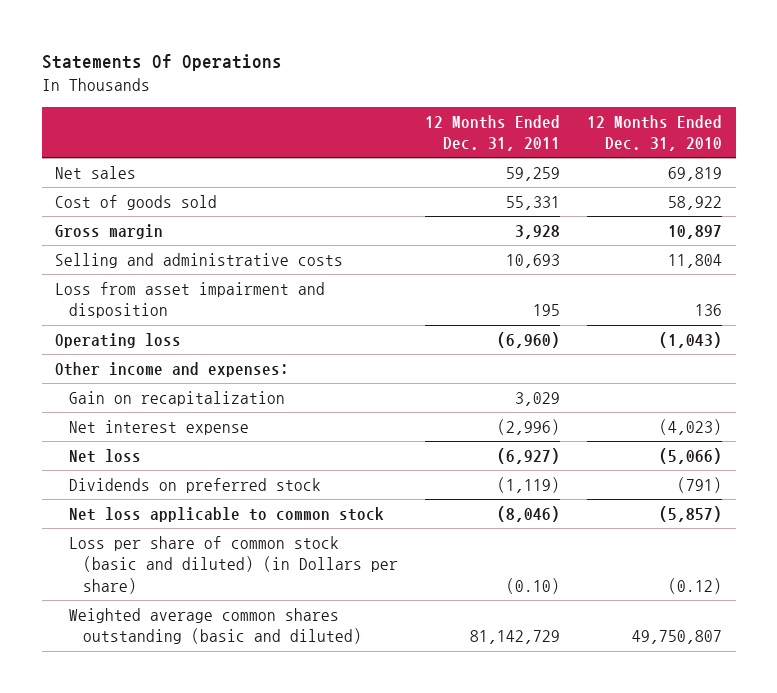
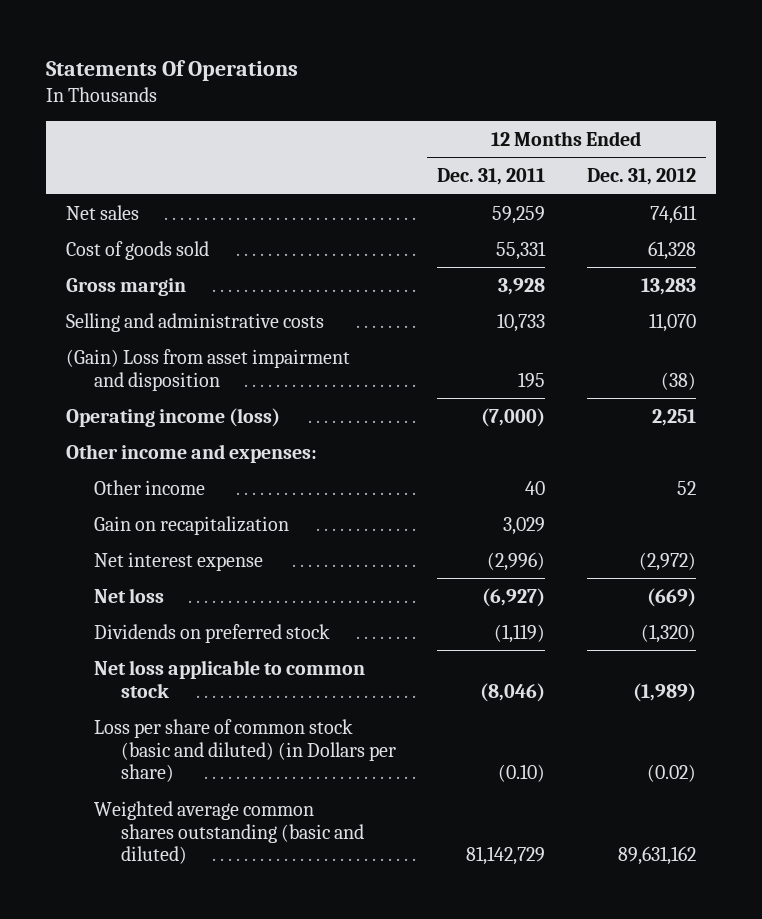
[587,114,723,151] 12 Months Ended Dec. 31, 2010 -> none
none -> [586,168,696,186] Dec. 31, 2012
[505,254,560,269] 10,693 -> [497,312,546,332] 10,733
[55,282,326,319] Loss from asset impairment and disposition -> [66,348,351,391] (Gain) Loss from asset impairment and disposition
[55,333,182,349] Operating loss -> [66,407,281,427] Operating income (loss)
[496,332,560,349] (6,960) -> [481,407,546,427] (7,000)
none -> [93,479,205,495] Other income

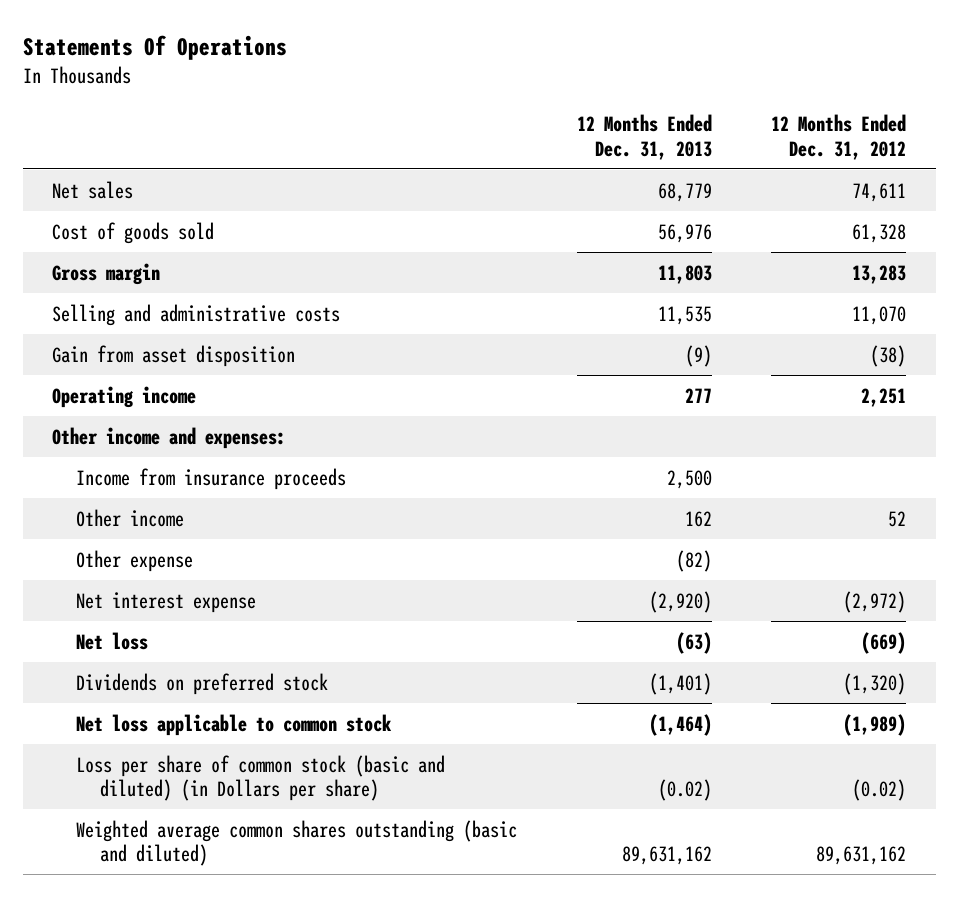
[437,168,546,186] Dec. 31, 2011 -> none
none -> [576,114,712,160] 12 Months Ended Dec. 31, 2013
[66,348,351,391] (Gain) Loss from asset impairment and disposition -> [52,344,296,367] Gain from asset disposition
[66,407,281,427] Operating income (loss) -> [52,385,197,408] Operating income
none -> [76,467,347,490] Income from insurance proceeds
[93,515,289,535] Gain on recapitalization -> none
none -> [76,549,194,572] Other expense

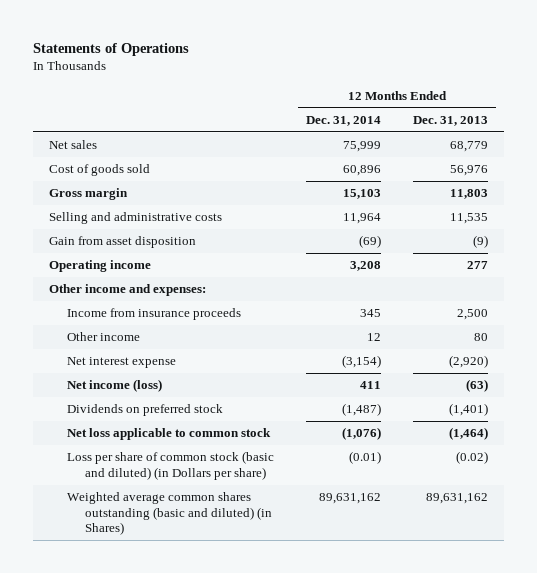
[22,34,287,60] Statements Of Operations -> [33,43,190,57] Statements of Operations
[771,114,907,160] 12 Months Ended Dec. 31, 2012 -> none
none -> [306,115,382,126] Dec. 31, 2014
[76,549,194,572] Other expense -> none
[684,510,712,527] 162 -> [473,333,488,342] 80
[76,631,149,650] Net loss -> [67,379,163,393] Net income (loss)
[76,819,518,867] Weighted average common shares outstanding (basic and diluted) -> [67,492,273,536] Weighted average common shares outstanding (basic and diluted) (in Shares)

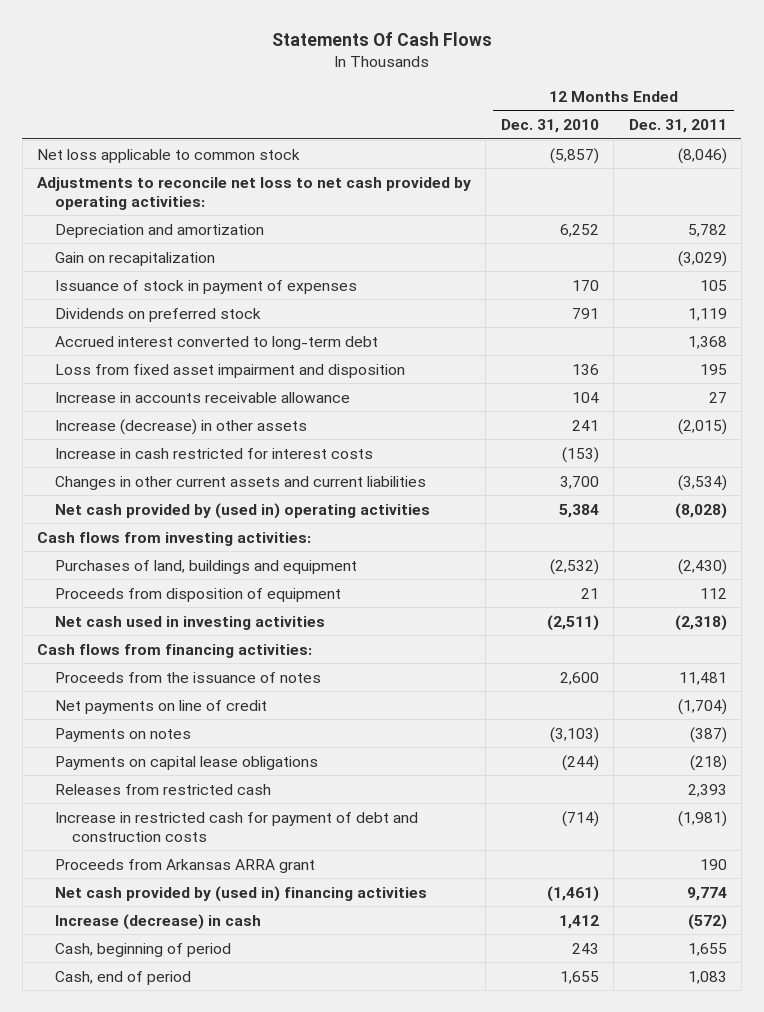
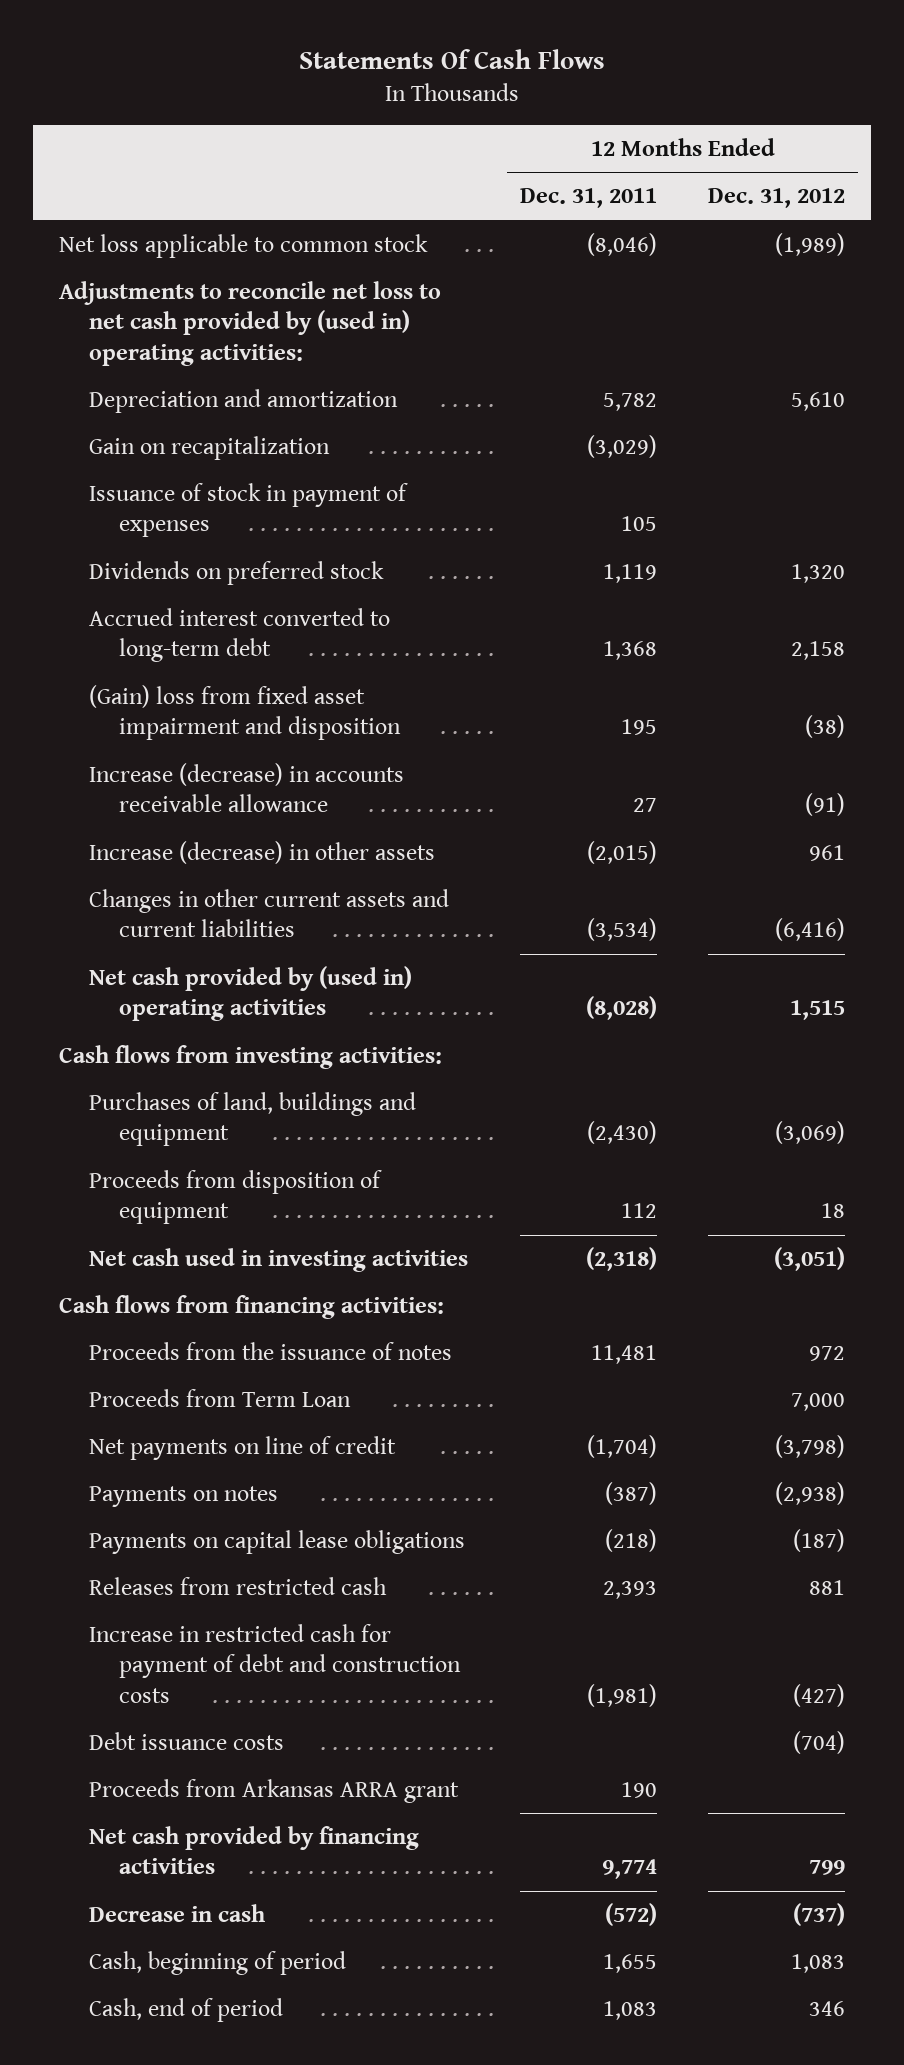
[500,119,599,134] Dec. 31, 2010 -> none
none -> [708,188,846,209] Dec. 31, 2012
[37,176,472,210] Adjustments to reconcile net loss to net cash provided by operating activities: -> [58,281,441,366] Adjustments to reconcile net loss to net cash provided by (used in) operating activities:
[54,363,405,378] Loss from fixed asset impairment and disposition -> [88,685,402,741] (Gain) loss from fixed asset impairment and disposition
[54,391,350,403] Increase in accounts receivable allowance -> [88,763,404,813] Increase (decrease) in accounts receivable allowance
[54,447,373,459] Increase in cash restricted for interest costs -> none
none -> [88,1389,351,1408] Proceeds from Term Loan
none -> [88,1732,284,1751] Debt issuance costs
[54,885,427,902] Net cash provided by (used in) financing activities -> [88,1826,419,1875] Net cash provided by financing activities
[54,913,261,930] Increase (decrease) in cash -> [88,1904,265,1923] Decrease in cash

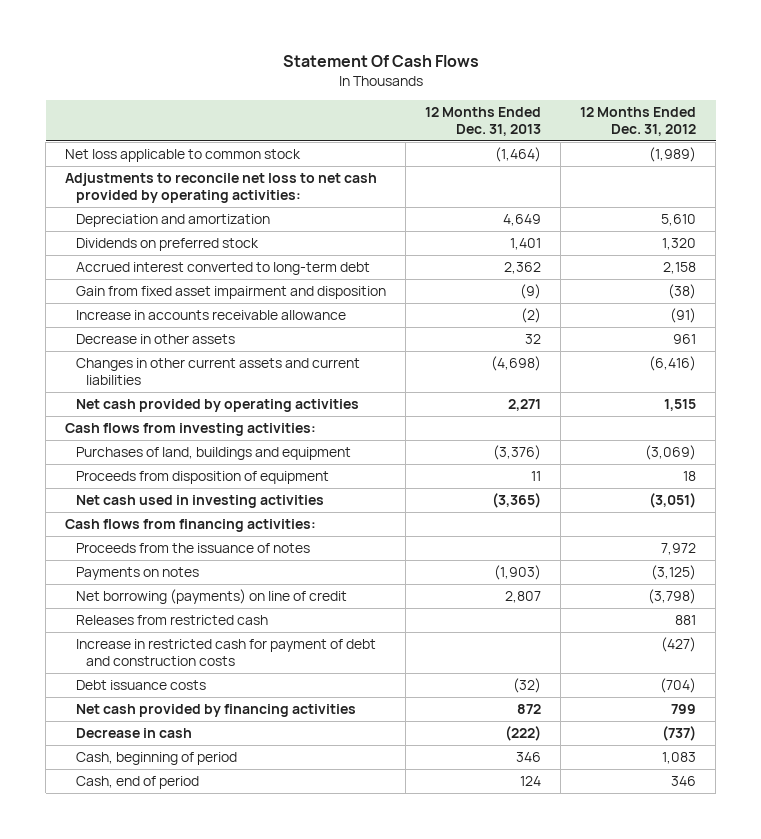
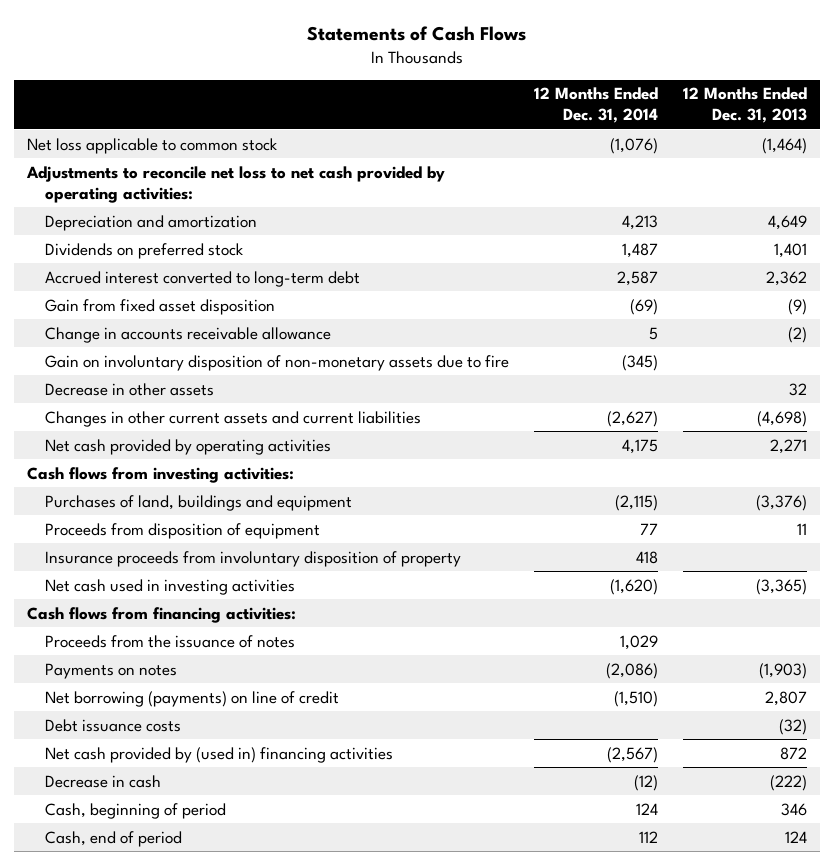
[282,55,479,68] Statement Of Cash Flows -> [307,26,527,42] Statements of Cash Flows
[580,107,697,136] 12 Months Ended Dec. 31, 2012 -> none
none -> [534,87,659,124] 12 Months Ended Dec. 31, 2014
[75,286,386,300] Gain from fixed asset impairment and disposition -> [45,298,276,315] Gain from fixed asset disposition
[75,310,346,321] Increase in accounts receivable allowance -> [45,326,332,343] Change in accounts receivable allowance
none -> [45,354,510,371] Gain on involuntary disposition of non-monetary assets due to fire
none -> [45,550,462,567] Insurance proceeds from involuntary disposition of property
[75,615,268,626] Releases from restricted cash -> none
[75,639,376,667] Increase in restricted cash for payment of debt and construction costs -> none
[75,704,356,718] Net cash provided by financing activities -> [45,746,394,763] Net cash provided by (used in) financing activities

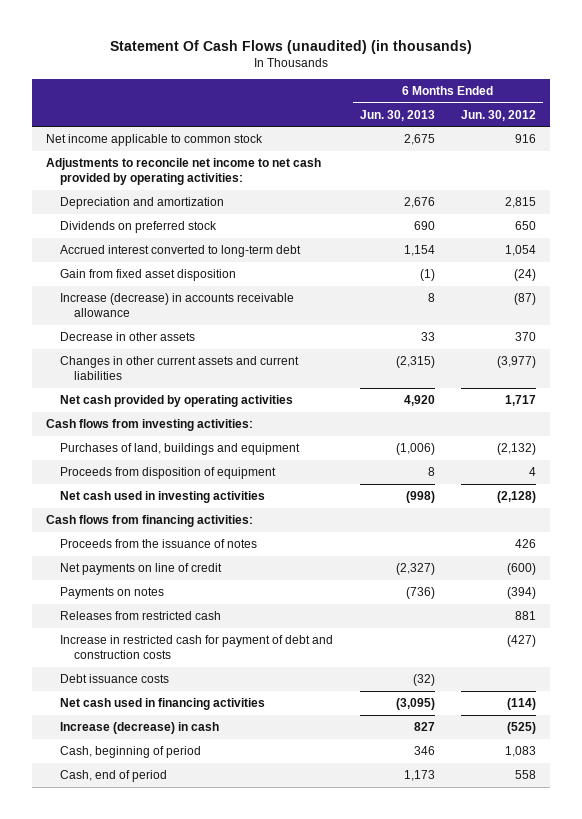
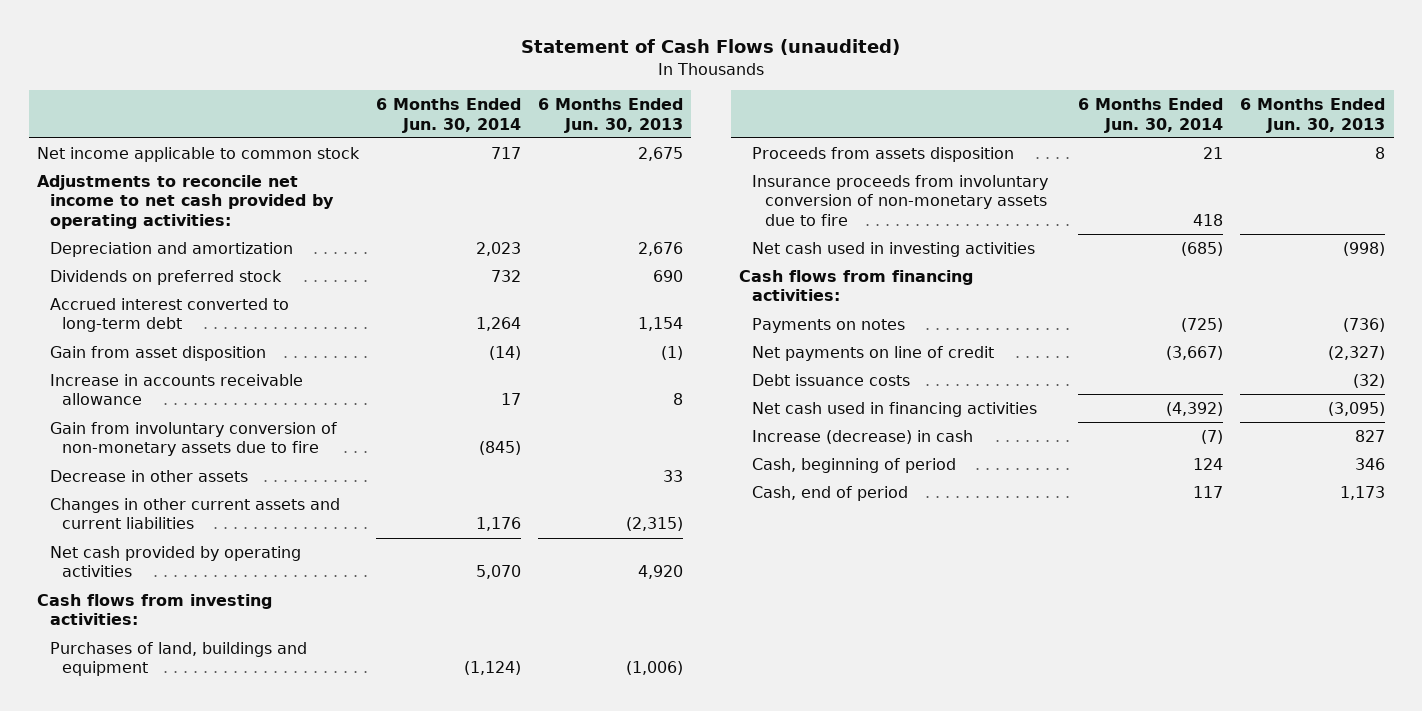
[109,40,472,55] Statement Of Cash Flows (unaudited) (in thousands) -> [521,39,901,56] Statement of Cash Flows (unaudited)
[461,109,537,121] Jun. 30, 2012 -> none
none -> [376,98,522,133] 6 Months Ended Jun. 30, 2014
[59,268,236,281] Gain from fixed asset disposition -> [49,345,266,361] Gain from asset disposition
[59,292,294,318] Increase (decrease) in accounts receivable allowance -> [49,373,303,406] Increase in accounts receivable allowance
none -> [49,421,337,457] Gain from involuntary conversion of non-monetary assets due to fire
[59,466,276,479] Proceeds from disposition of equipment -> [752,146,1015,162] Proceeds from assets disposition
none -> [752,174,1049,226] Insurance proceeds from involuntary conversion of non-monetary assets due to fire
[59,538,257,548] Proceeds from the issuance of notes -> none
[59,610,221,620] Releases from restricted cash -> none
[59,634,333,660] Increase in restricted cash for payment of debt and construction costs -> none
[59,562,222,575] Net payments on line of credit -> [752,345,995,361] Net payments on line of credit

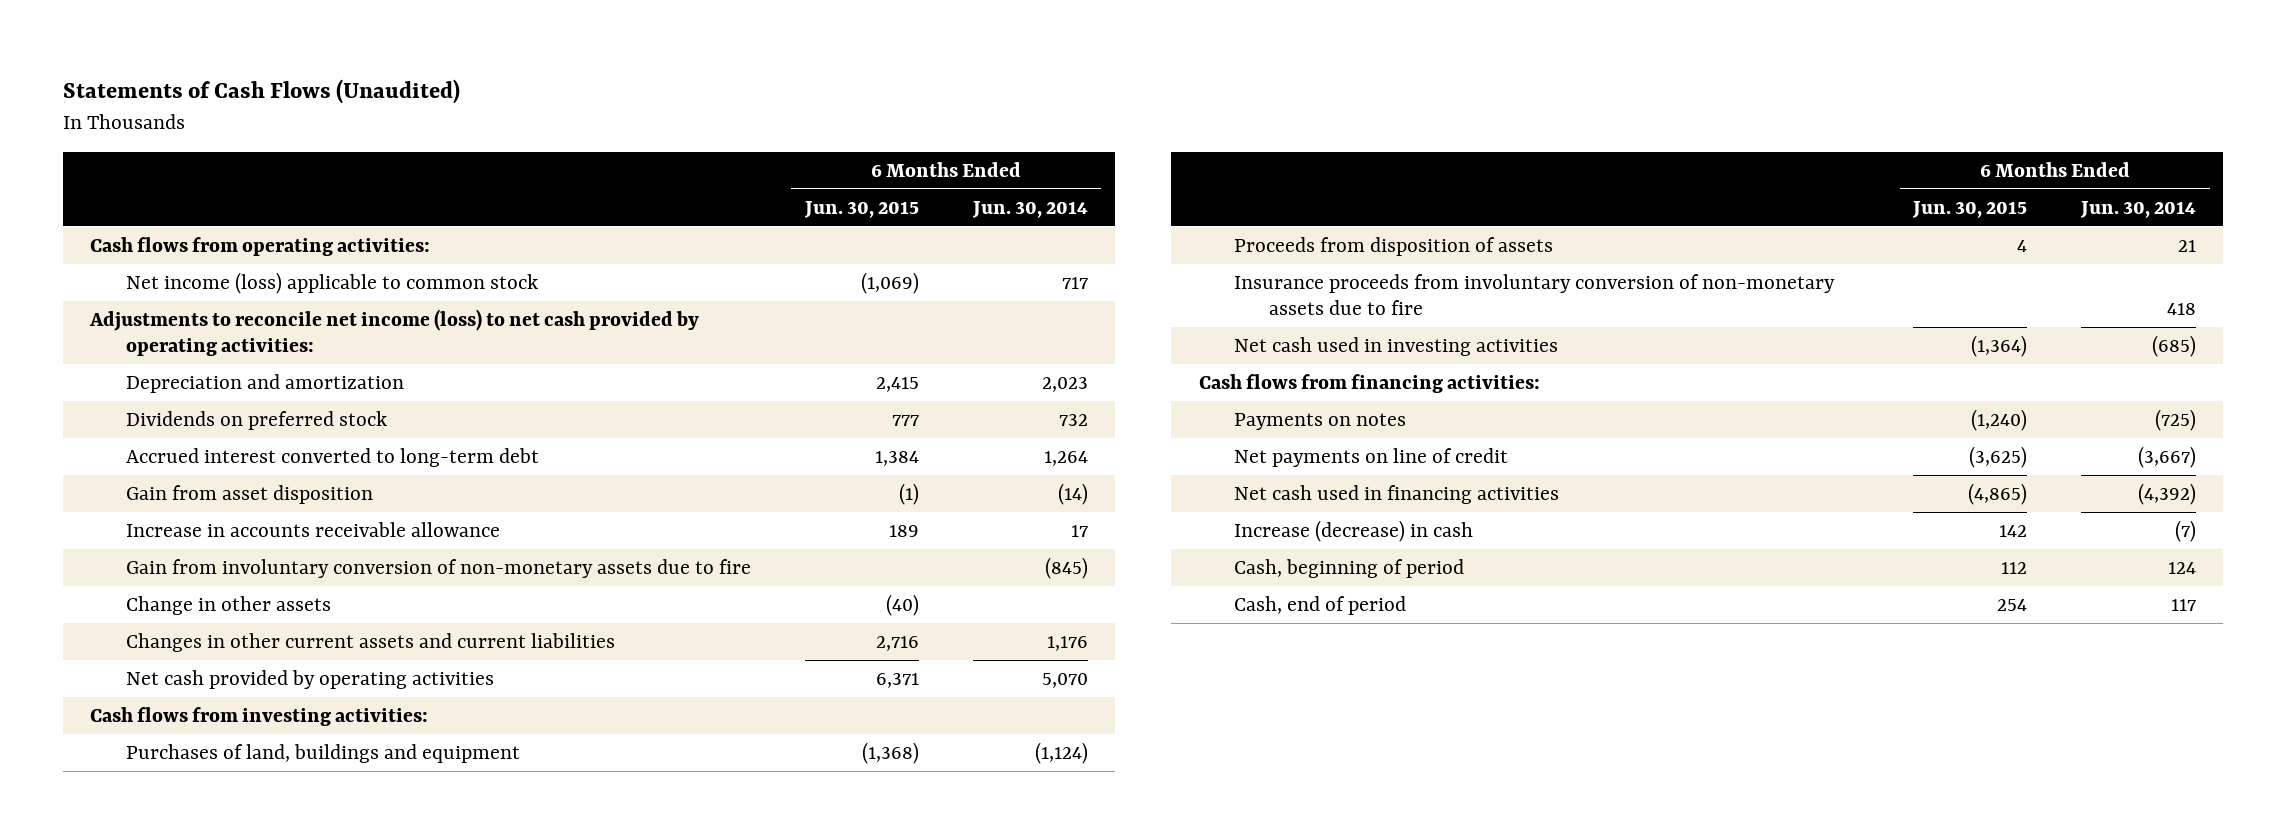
[521,39,901,56] Statement of Cash Flows (unaudited) -> [63,79,461,105] Statements of Cash Flows (Unaudited)
[538,98,684,133] 6 Months Ended Jun. 30, 2013 -> none
none -> [803,200,919,218] Jun. 30, 2015
none -> [90,236,431,256] Cash flows from operating activities:
[37,146,361,162] Net income applicable to common stock -> [125,271,538,294] Net income (loss) applicable to common stock
[37,174,334,229] Adjustments to reconcile net income to net cash provided by operating activities: -> [89,308,700,357] Adjustments to reconcile net income (loss) to net cash provided by operating activities:
[49,469,248,482] Decrease in other assets -> [125,595,331,615] Change in other assets
[752,146,1015,162] Proceeds from assets disposition -> [1233,236,1553,256] Proceeds from disposition of assets
[752,373,911,386] Debt issuance costs -> none

